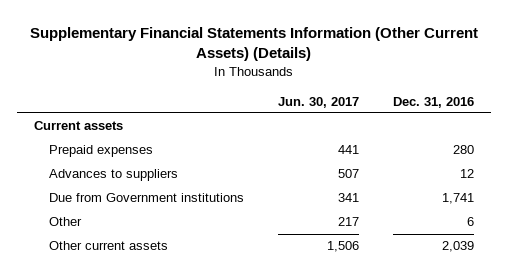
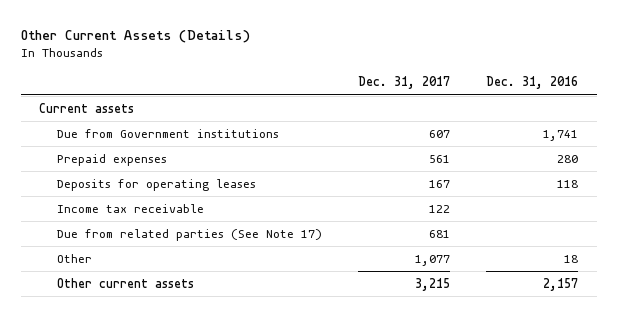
[30,26,479,62] Supplementary Financial Statements Information (Other Current Assets) (Details) -> [21,30,251,44] Other Current Assets (Details)
[277,96,359,108] Jun. 30, 2017 -> none
none -> [358,76,451,90] Dec. 31, 2017
[48,169,178,182] Advances to suppliers -> none
[48,145,153,158] Prepaid expenses -> [56,153,167,166] Prepaid expenses
none -> [56,178,256,191] Deposits for operating leases
none -> [56,203,204,213] Income tax receivable
none -> [56,228,322,241] Due from related parties (See Note 17)
[466,217,474,227] 6 -> [564,254,579,263] 18
[441,241,474,253] 2,039 -> [543,277,579,291] 2,157

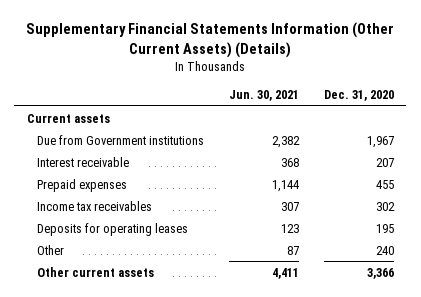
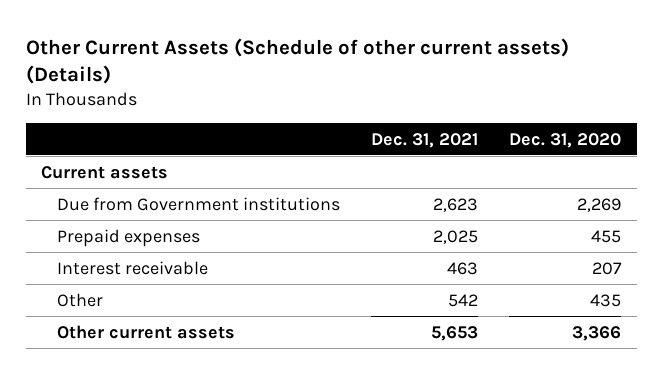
[26,21,395,58] Supplementary Financial Statements Information (Other Current Assets) (Details) -> [25,37,569,85] Other Current Assets (Schedule of other current assets) (Details)
[229,90,300,102] Jun. 30, 2021 -> none
none -> [371,132,479,148] Dec. 31, 2021
[366,135,394,148] 1,967 -> [577,197,622,212] 2,269
[37,200,153,211] Income tax receivables -> none
[37,222,189,236] Deposits for operating leases -> none
[37,156,130,167] Interest receivable -> [57,260,209,275] Interest receivable
[375,245,394,255] 240 -> [590,293,622,307] 435

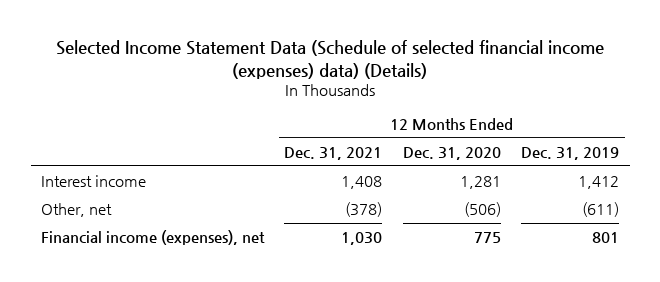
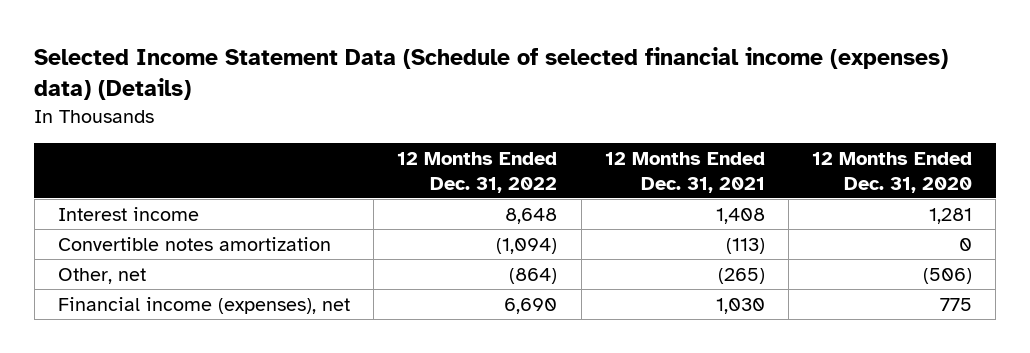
[521,146,620,160] Dec. 31, 2019 -> none
none -> [397,152,558,193] 12 Months Ended Dec. 31, 2022
none -> [58,236,332,251] Convertible notes amortization
[345,202,383,218] (378) -> [717,267,765,284] (265)

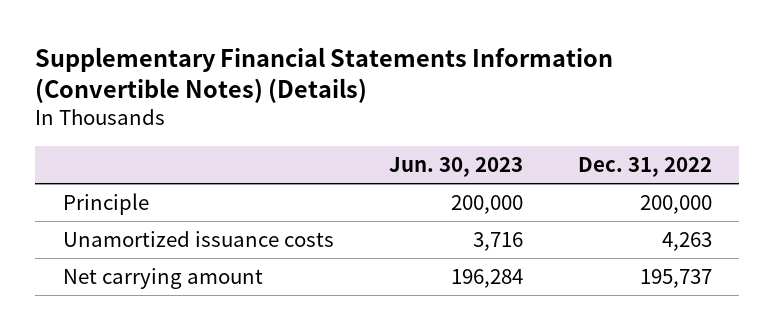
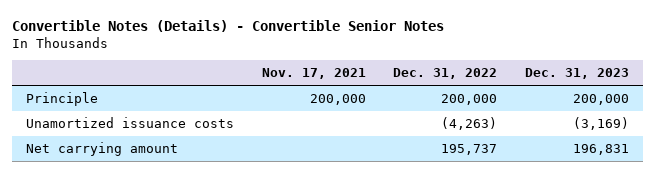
[35,46,614,104] Supplementary Financial Statements Information (Convertible Notes) (Details) -> [12,20,445,33] Convertible Notes (Details) - Convertible Senior Notes
[388,156,523,177] Jun. 30, 2023 -> none
none -> [261,68,366,80] Nov. 17, 2021
none -> [525,68,630,80] Dec. 31, 2023
[661,232,712,252] 4,263 -> [441,117,498,131] (4,263)

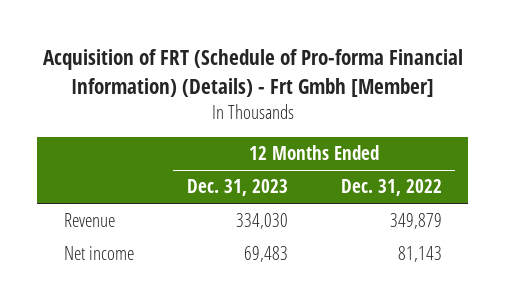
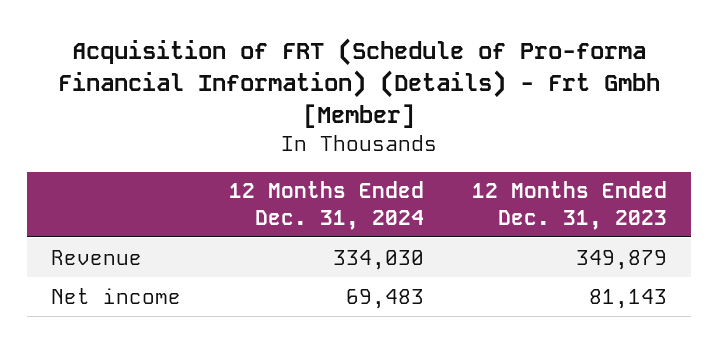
[340,179,442,197] Dec. 31, 2022 -> none
none -> [228,181,424,230] 12 Months Ended Dec. 31, 2024
[235,213,288,230] 334,030 -> [576,249,668,270] 349,879
[243,246,288,263] 69,483 -> [589,288,668,309] 81,143

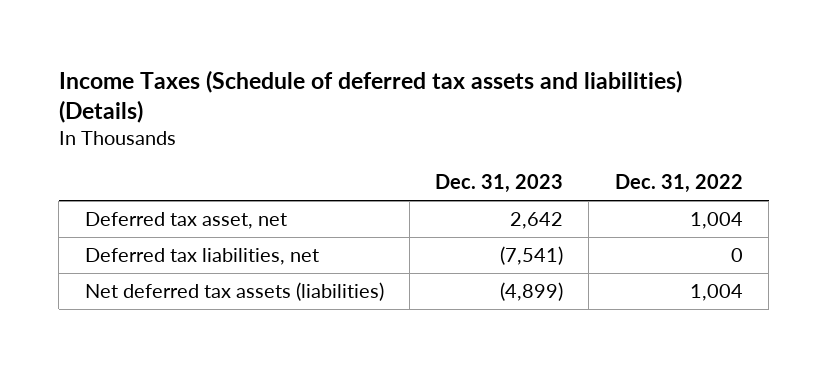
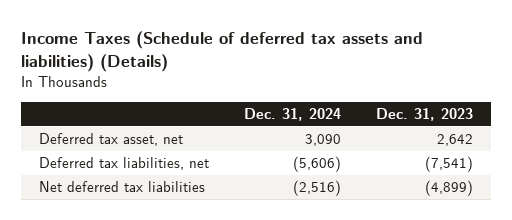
[614,174,743,194] Dec. 31, 2022 -> none
none -> [244,107,342,121] Dec. 31, 2024
[84,281,384,301] Net deferred tax assets (liabilities) -> [38,181,205,193] Net deferred tax liabilities

